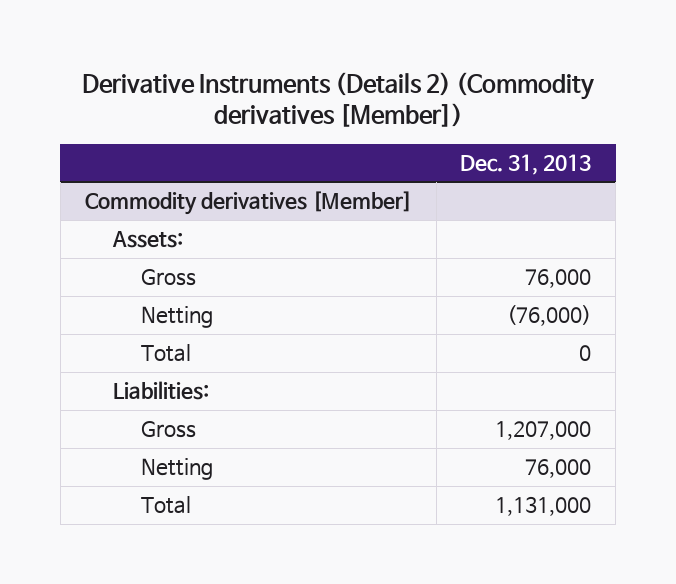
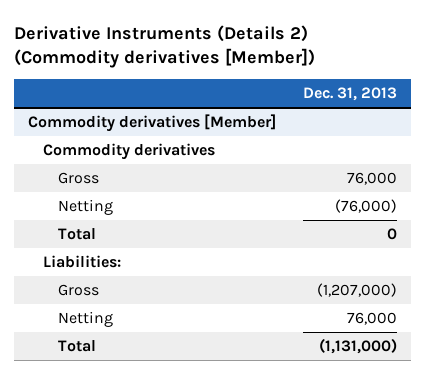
[111,231,183,249] Assets: -> [42,142,215,160] Commodity derivatives
[495,421,592,441] 1,207,000 -> [317,282,398,297] (1,207,000)
[495,496,592,517] 1,131,000 -> [319,337,398,354] (1,131,000)

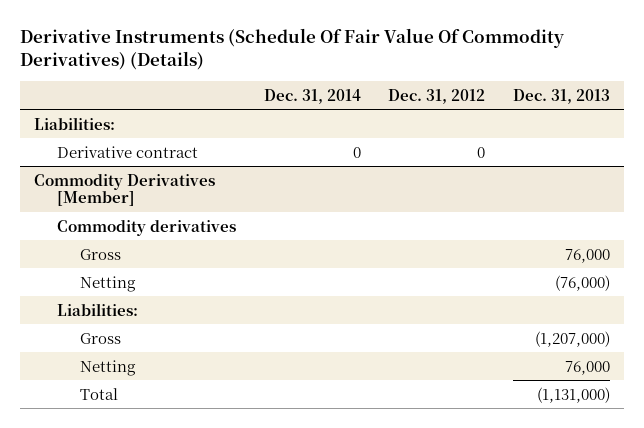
[14,24,316,69] Derivative Instruments (Details 2) (Commodity derivatives [Member]) -> [20,28,565,71] Derivative Instruments (Schedule Of Fair Value Of Commodity Derivatives) (Details)
none -> [263,88,361,104] Dec. 31, 2014
none -> [388,88,486,104] Dec. 31, 2012
none -> [34,116,116,130] Liabilities:
none -> [56,145,198,158] Derivative contract
[27,113,276,132] Commodity derivatives [Member] -> [34,173,216,207] Commodity Derivatives [Member]
[57,227,96,240] Total -> none

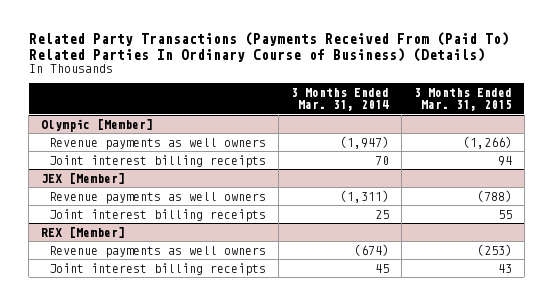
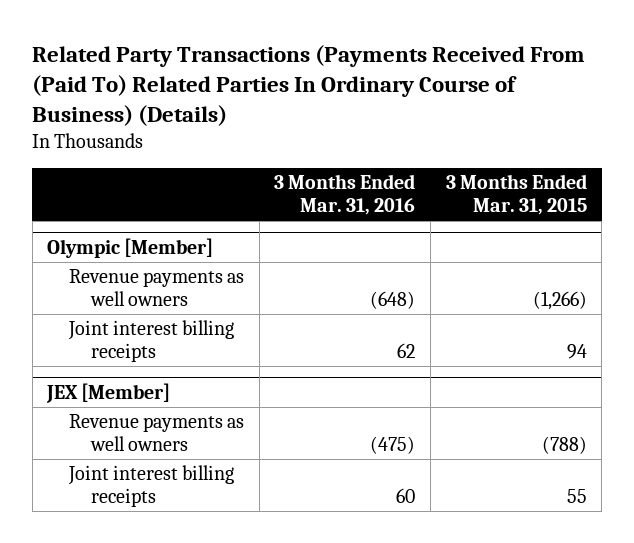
[291,87,390,111] 3 Months Ended Mar. 31, 2014 -> none
none -> [274,173,416,216] 3 Months Ended Mar. 31, 2016
[41,226,126,238] REX [Member] -> none
[49,245,267,258] Revenue payments as well owners -> none
[49,262,267,276] Joint interest billing receipts -> none

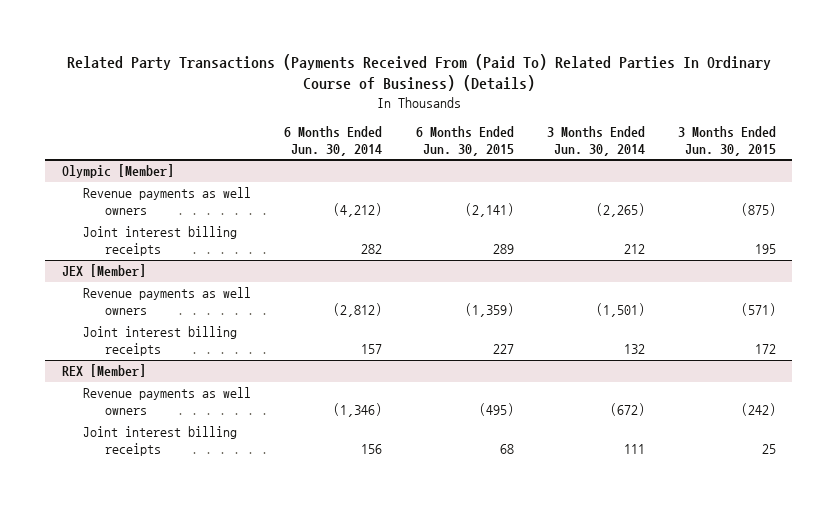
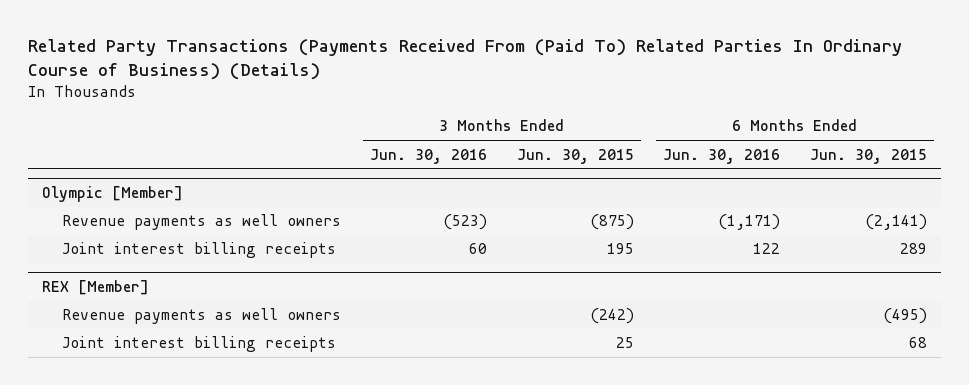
[284,125,383,156] 6 Months Ended Jun. 30, 2014 -> none
[546,125,645,156] 3 Months Ended Jun. 30, 2014 -> none
none -> [370,148,488,164] Jun. 30, 2016
none -> [663,148,781,164] Jun. 30, 2016
[61,264,146,278] JEX [Member] -> none
[83,287,252,316] Revenue payments as well owners -> none
[83,326,238,357] Joint interest billing receipts -> none

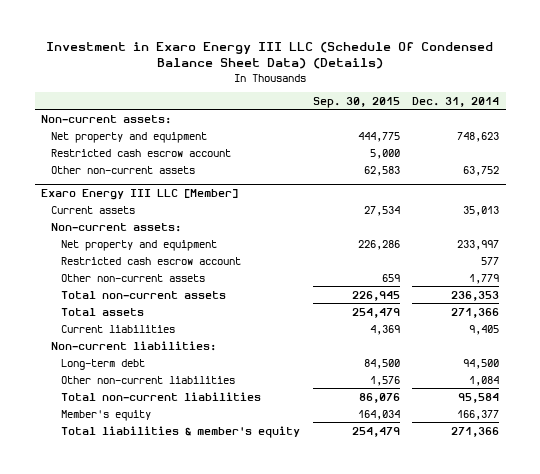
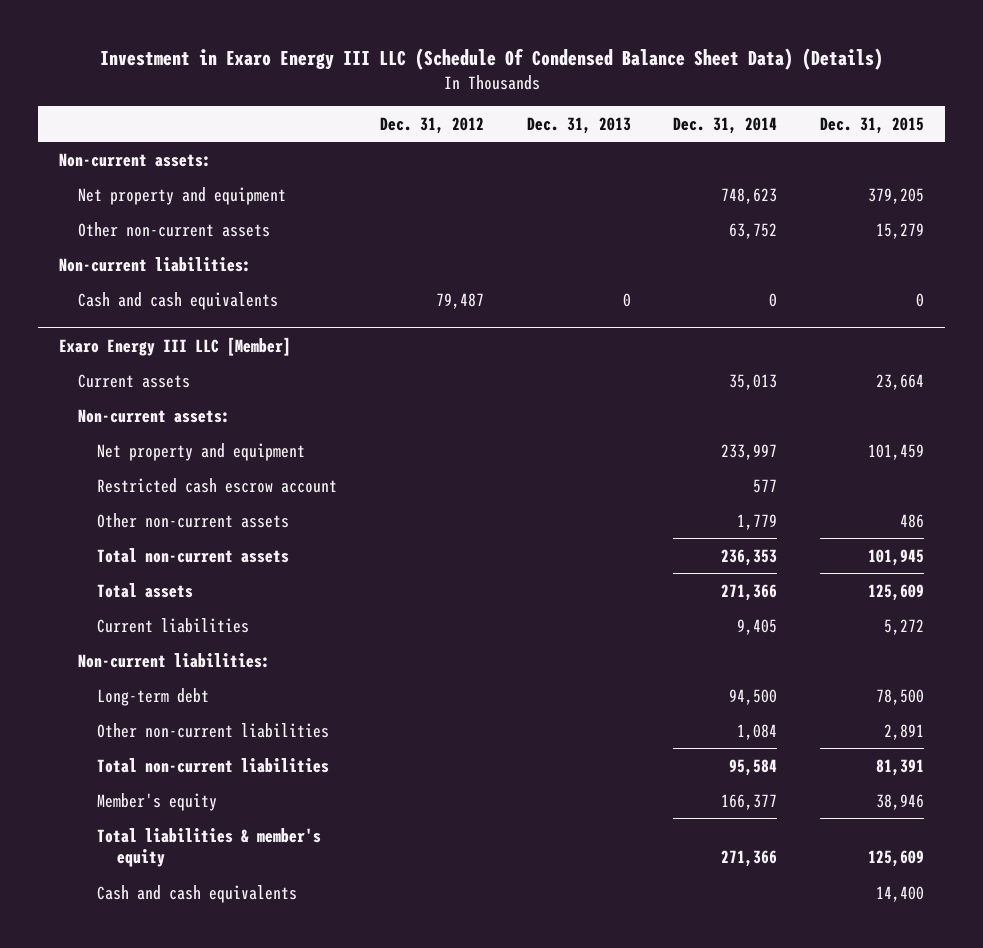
[312,96,400,108] Sep. 30, 2015 -> none
none -> [380,116,485,134] Dec. 31, 2012
none -> [526,116,631,134] Dec. 31, 2013
none -> [820,116,925,134] Dec. 31, 2015
[51,148,232,157] Restricted cash escrow account -> none
none -> [58,256,251,272] Non-current liabilities:
none -> [78,291,279,310] Cash and cash equivalents
none -> [97,884,298,903] Cash and cash equivalents

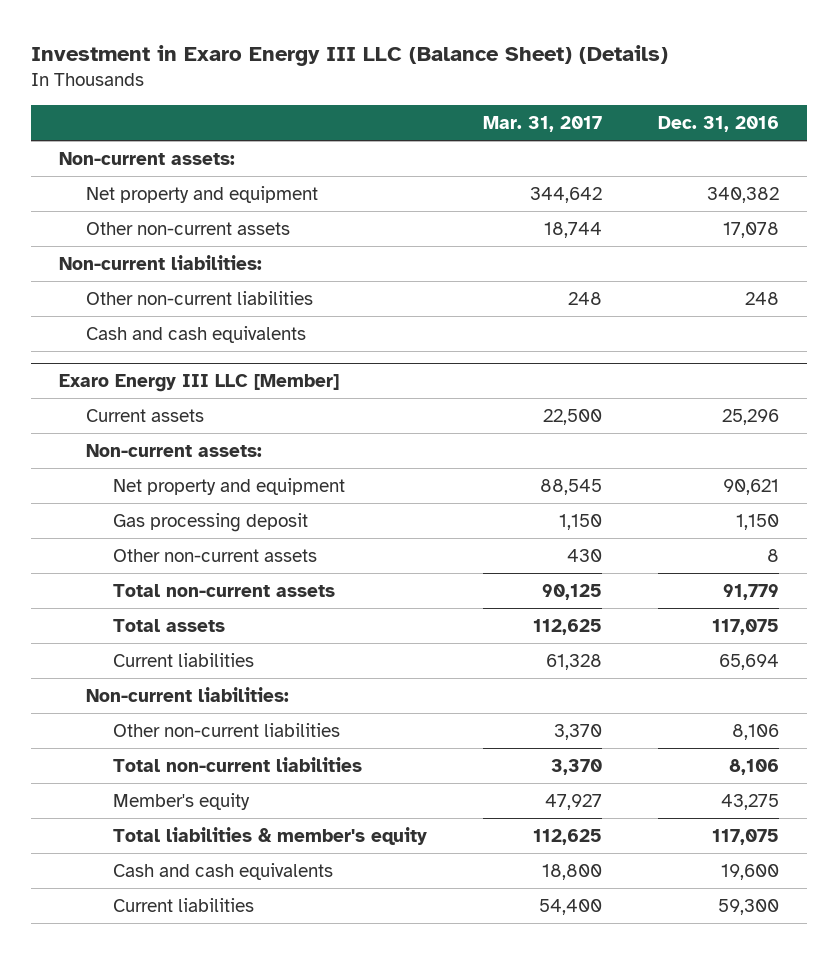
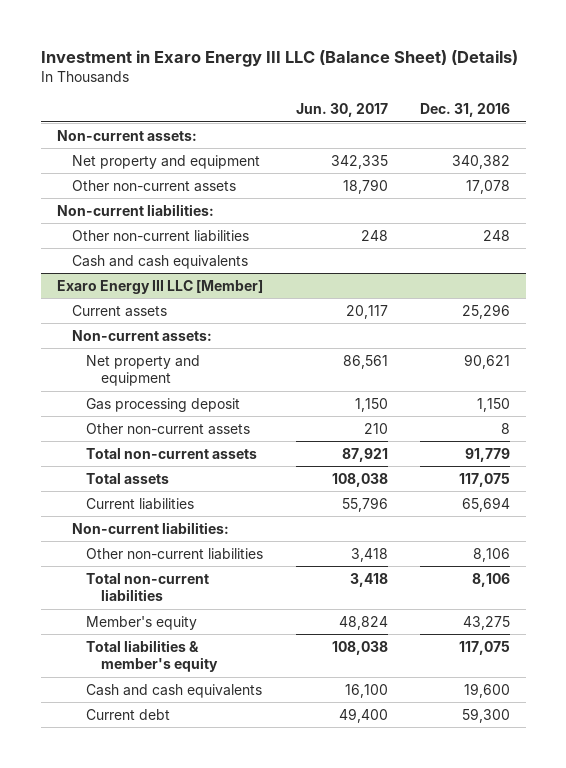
[483,116,603,133] Mar. 31, 2017 -> none
none -> [295,103,388,118] Jun. 30, 2017
[113,897,255,912] Current liabilities -> [86,708,171,720] Current debt

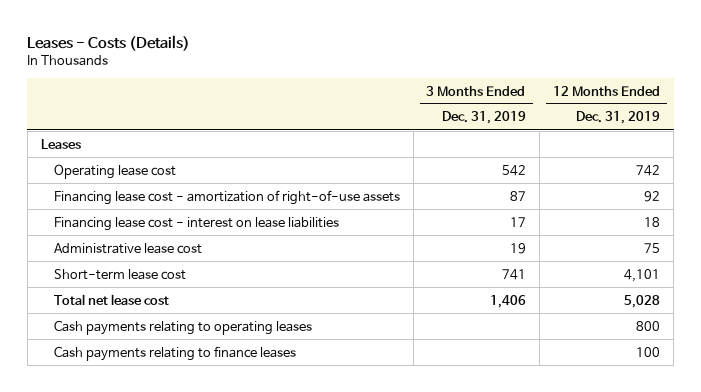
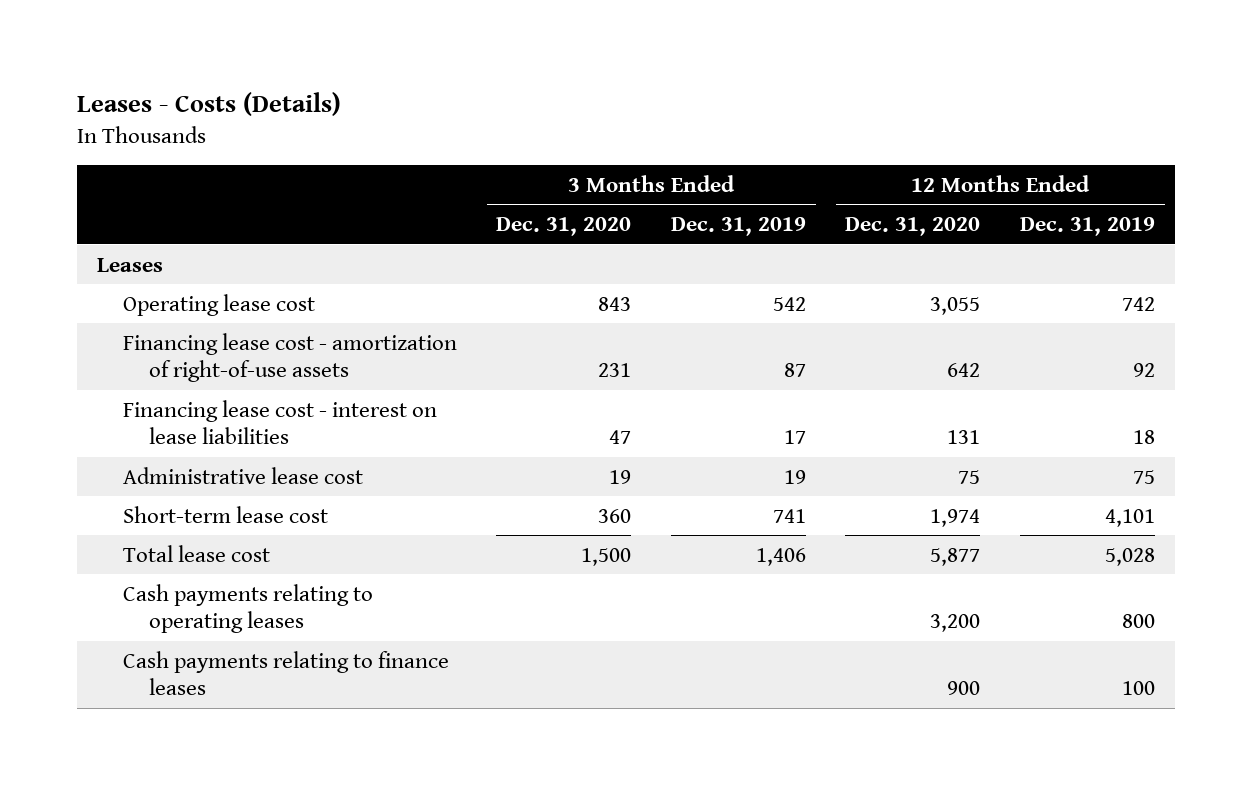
none -> [496,217,632,237] Dec. 31, 2020
none -> [845,217,981,237] Dec. 31, 2020
[53,293,169,305] Total net lease cost -> [122,544,270,562] Total lease cost

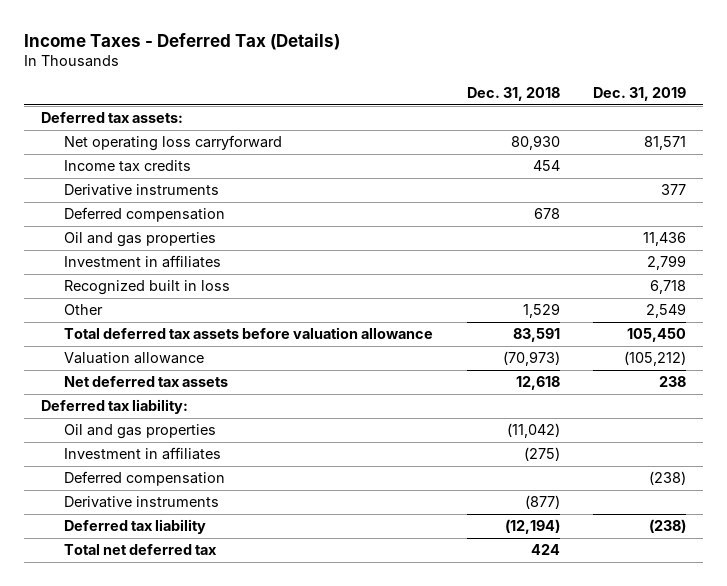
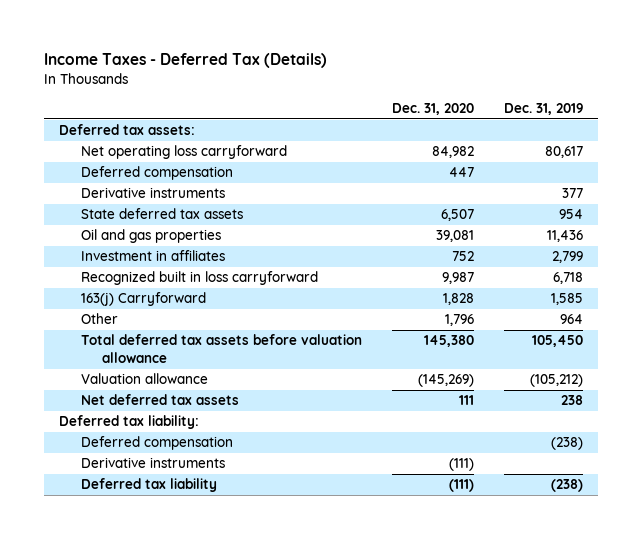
[466,87,560,102] Dec. 31, 2018 -> none
none -> [391,102,474,115] Dec. 31, 2020
[63,160,191,173] Income tax credits -> none
[644,136,687,151] 81,571 -> [544,146,583,159] 80,617
[63,184,219,197] Derivative instruments -> [80,187,225,199] Derivative instruments
none -> [80,208,243,220] State deferred tax assets
[63,280,230,296] Recognized built in loss -> [80,271,318,286] Recognized built in loss carryforward
none -> [80,292,206,307] 163(j) Carryforward
[646,303,687,319] 2,549 -> [559,314,583,325] 964
[63,424,216,440] Oil and gas properties -> none
[63,447,221,461] Investment in affiliates -> none
[63,544,217,556] Total net deferred tax -> none

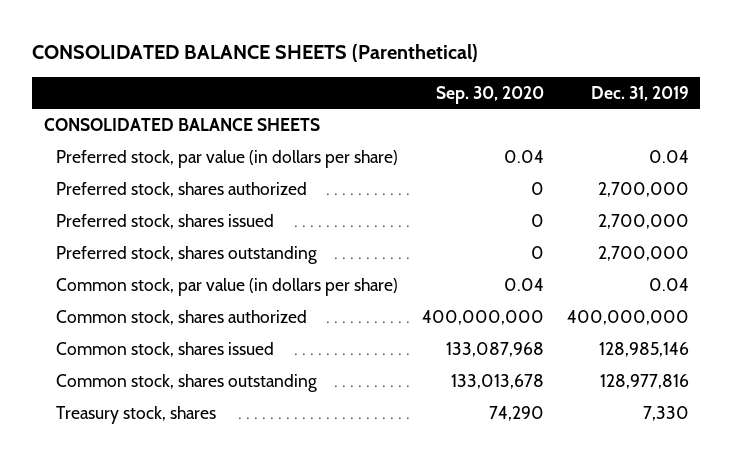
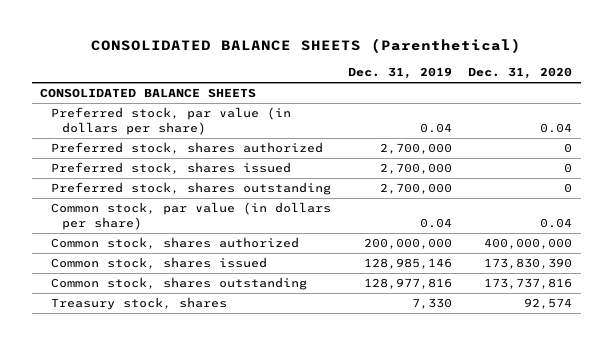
[435,85,544,104] Sep. 30, 2020 -> none
none -> [468,67,573,80] Dec. 31, 2020
[566,310,689,326] 400,000,000 -> [363,238,452,250] 200,000,000

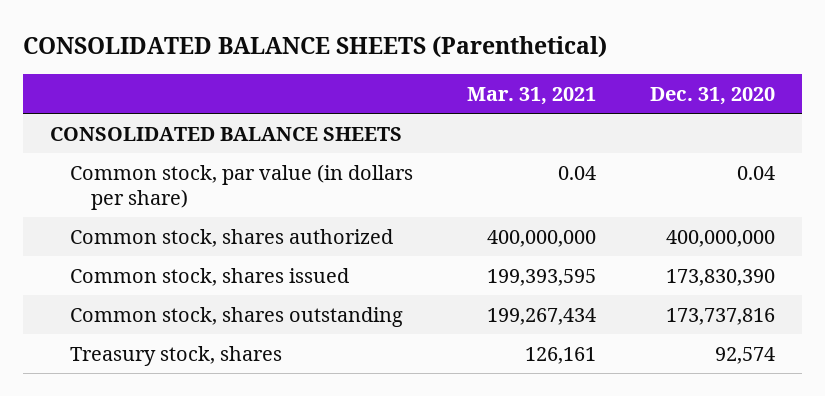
[347,67,452,80] Dec. 31, 2019 -> none
none -> [467,86,597,105] Mar. 31, 2021
[51,107,292,136] Preferred stock, par value (in dollars per share) -> none
[51,142,324,155] Preferred stock, shares authorized -> none
[51,162,292,175] Preferred stock, shares issued -> none
[51,182,332,196] Preferred stock, shares outstanding -> none

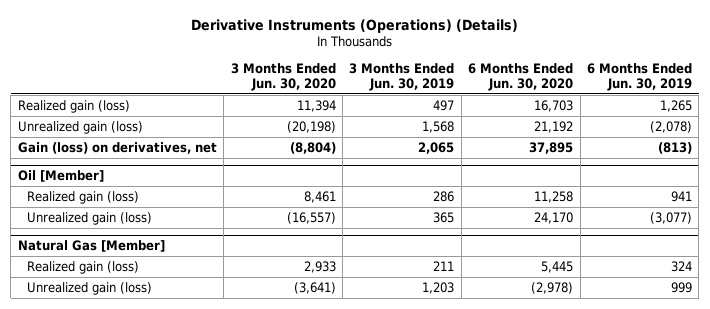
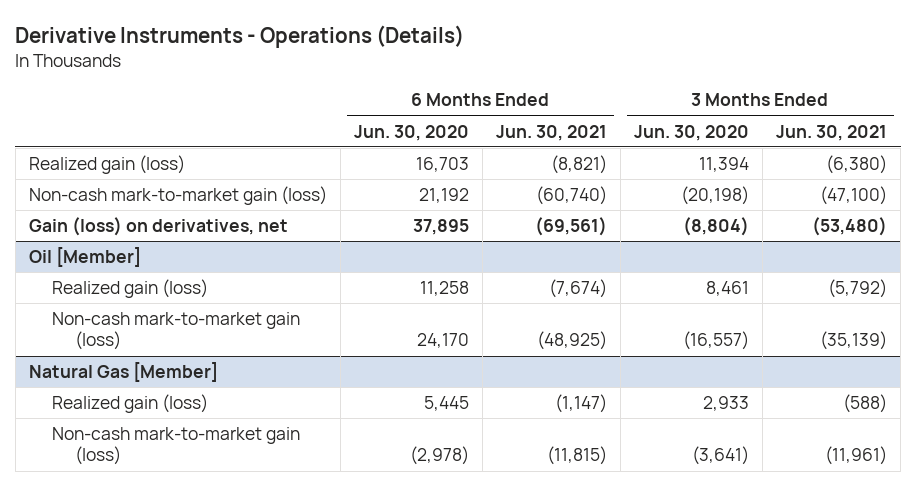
[190,18,518,33] Derivative Instruments (Operations) (Details) -> [15,24,465,48] Derivative Instruments - Operations (Details)
[349,63,455,91] 3 Months Ended Jun. 30, 2019 -> none
[586,63,692,91] 6 Months Ended Jun. 30, 2019 -> none
none -> [495,124,607,141] Jun. 30, 2021
none -> [775,124,887,141] Jun. 30, 2021
[17,120,143,134] Unrealized gain (loss) -> [28,186,327,206] Non-cash mark-to-market gain (loss)
[27,211,153,225] Unrealized gain (loss) -> [52,312,301,351] Non-cash mark-to-market gain (loss)
[27,281,153,295] Unrealized gain (loss) -> [52,427,301,466] Non-cash mark-to-market gain (loss)

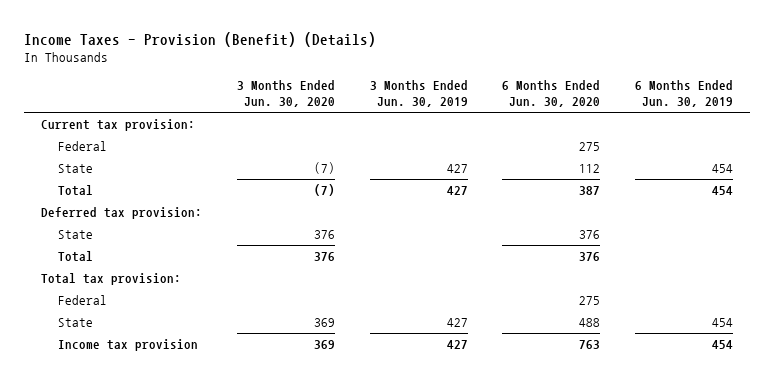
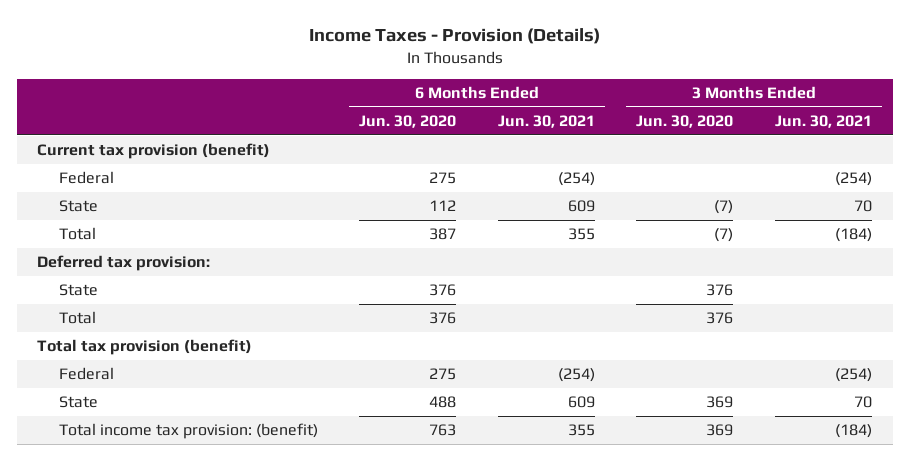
[24,32,377,48] Income Taxes - Provision (Benefit) (Details) -> [308,28,600,45] Income Taxes - Provision (Details)
[369,80,468,108] 3 Months Ended Jun. 30, 2019 -> none
[634,80,733,108] 6 Months Ended Jun. 30, 2019 -> none
none -> [497,115,595,129] Jun. 30, 2021
none -> [774,115,872,129] Jun. 30, 2021
[41,119,196,132] Current tax provision: -> [37,143,271,160] Current tax provision (benefit)
[41,273,182,286] Total tax provision: -> [37,339,253,356] Total tax provision (benefit)
[57,339,198,352] Income tax provision -> [58,423,318,440] Total income tax provision: (benefit)

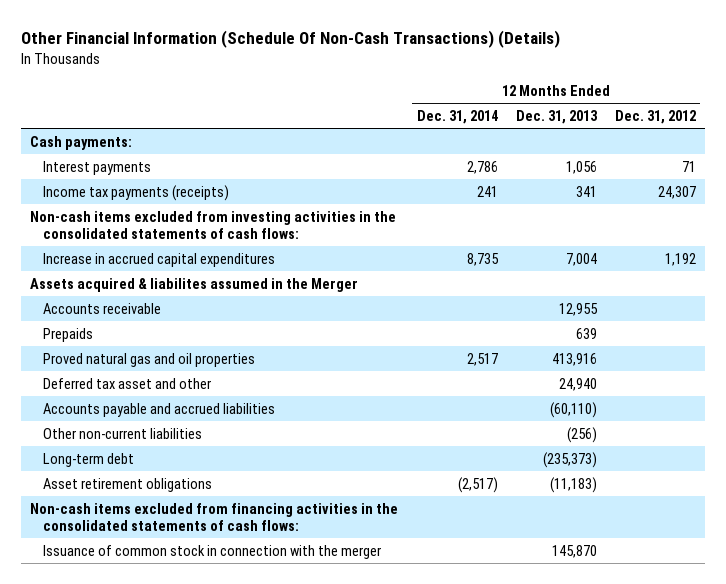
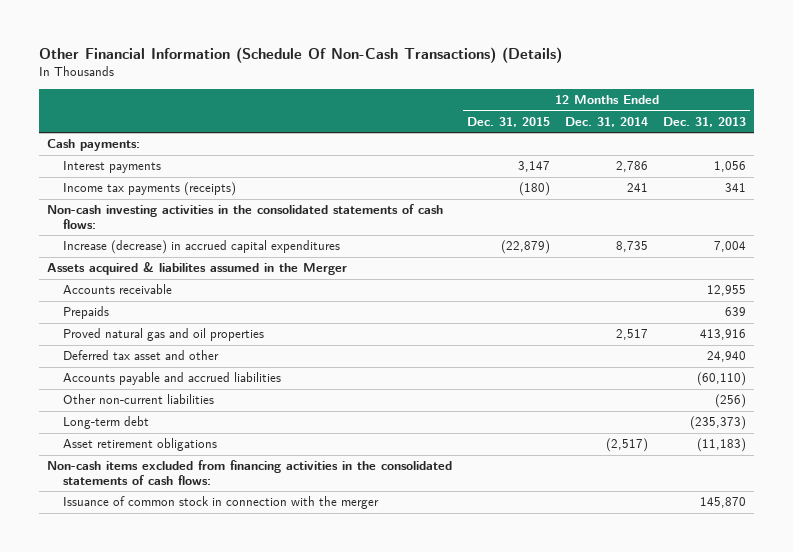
[614,109,696,124] Dec. 31, 2012 -> none
none -> [467,116,551,127] Dec. 31, 2015
[30,210,397,240] Non-cash items excluded from investing activities in the consolidated statements of cash flows: -> [46,204,443,229] Non-cash investing activities in the consolidated statements of cash flows:
[43,252,276,267] Increase in accrued capital expenditures -> [63,240,341,255] Increase (decrease) in accrued capital expenditures

